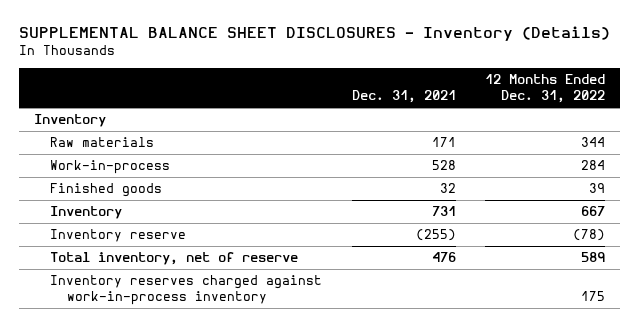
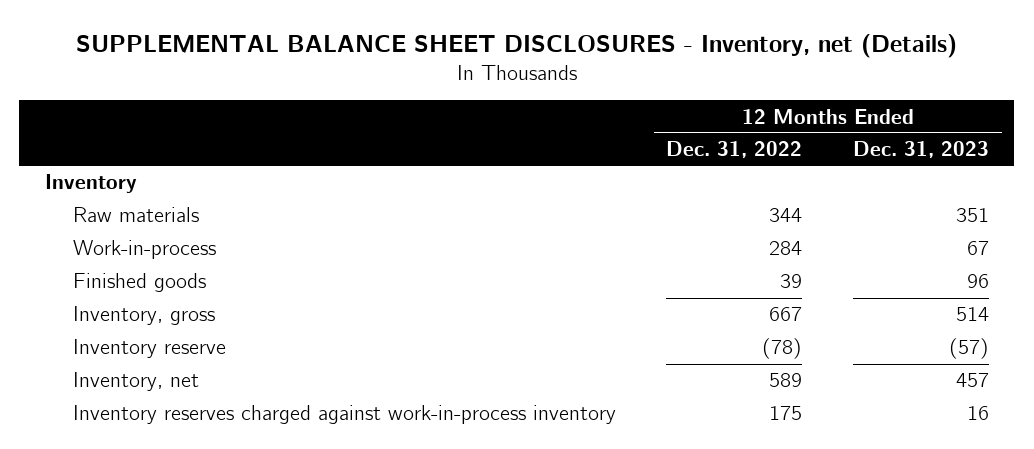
[18,26,610,42] SUPPLEMENTAL BALANCE SHEET DISCLOSURES - Inventory (Details) -> [75,33,957,58] SUPPLEMENTAL BALANCE SHEET DISCLOSURES - Inventory, net (Details)
[351,90,456,104] Dec. 31, 2021 -> none
none -> [852,141,989,159] Dec. 31, 2023
[50,206,123,220] Inventory -> [72,306,215,326] Inventory, gross
[50,252,299,266] Total inventory, net of reserve -> [72,372,199,392] Inventory, net

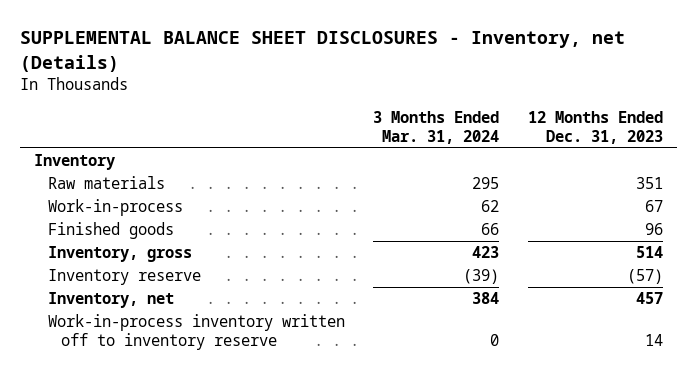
[666,141,803,159] Dec. 31, 2022 -> none
none -> [373,110,500,144] 3 Months Ended Mar. 31, 2024
[72,405,616,425] Inventory reserves charged against work-in-process inventory -> none
none -> [47,314,345,351] Work-in-process inventory written off to inventory reserve

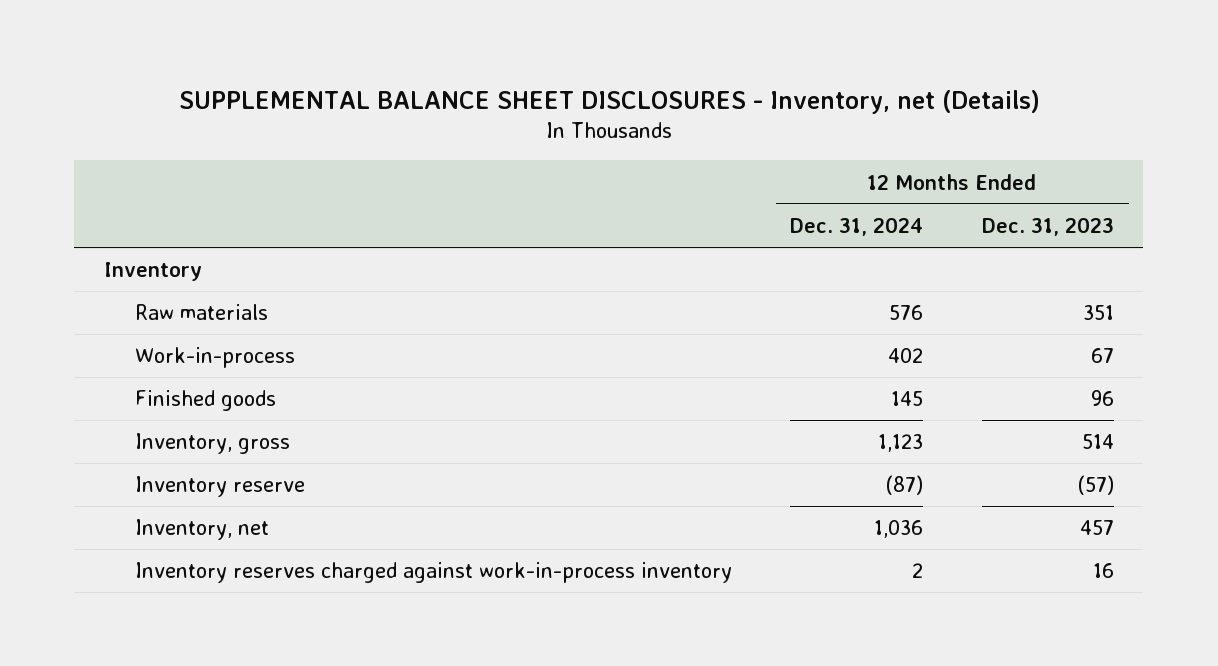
[373,110,500,144] 3 Months Ended Mar. 31, 2024 -> none
none -> [790,216,924,236] Dec. 31, 2024
[47,314,345,351] Work-in-process inventory written off to inventory reserve -> none
none -> [134,562,732,584] Inventory reserves charged against work-in-process inventory

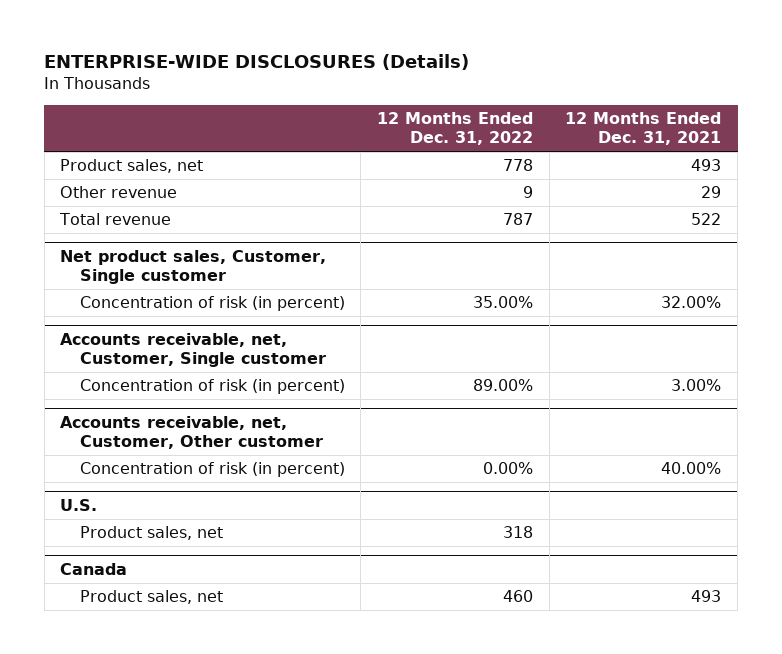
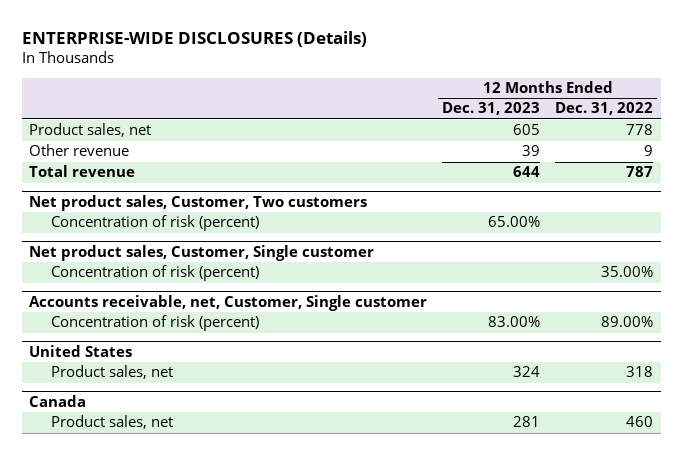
[565,111,722,146] 12 Months Ended Dec. 31, 2021 -> none
none -> [442,102,541,116] Dec. 31, 2023
none -> [29,194,368,211] Net product sales, Customer, Two customers
none -> [50,215,259,232] Concentration of risk (percent)
[79,296,345,312] Concentration of risk (in percent) -> [50,265,259,282] Concentration of risk (percent)
[60,415,323,450] Accounts receivable, net, Customer, Other customer -> none
[79,462,345,478] Concentration of risk (in percent) -> none
[79,379,345,395] Concentration of risk (in percent) -> [50,315,259,332] Concentration of risk (percent)
[60,498,98,511] U.S. -> [29,344,133,357] United States

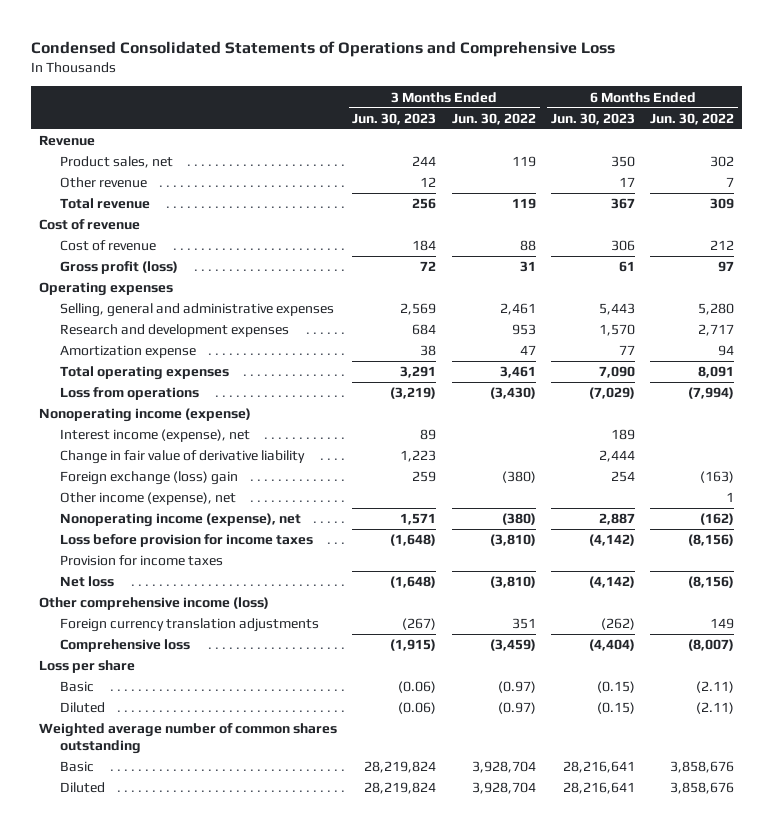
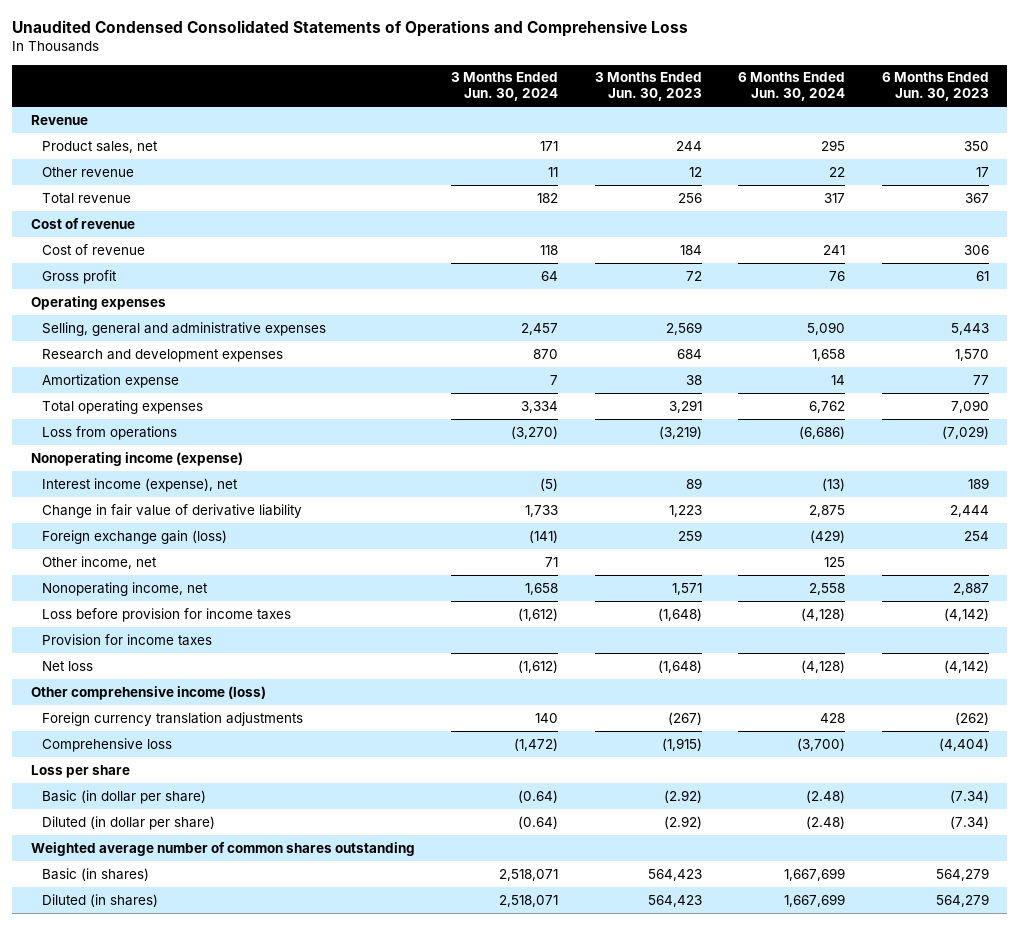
[31,41,616,58] Condensed Consolidated Statements of Operations and Comprehensive Loss -> [12,20,689,38] Unaudited Condensed Consolidated Statements of Operations and Comprehensive Loss
[451,112,536,125] Jun. 30, 2022 -> none
[650,112,735,125] Jun. 30, 2022 -> none
none -> [451,72,559,102] 3 Months Ended Jun. 30, 2024
none -> [738,72,846,102] 6 Months Ended Jun. 30, 2024
[60,261,179,275] Gross profit (loss) -> [42,269,118,284] Gross profit
[60,471,239,486] Foreign exchange (loss) gain -> [42,529,228,544] Foreign exchange gain (loss)
[60,492,237,506] Other income (expense), net -> [42,555,158,569] Other income, net
[60,513,302,528] Nonoperating income (expense), net -> [42,581,209,596] Nonoperating income, net
[60,681,95,693] Basic -> [42,789,207,804] Basic (in dollar per share)
[398,681,437,694] (0.06) -> [663,789,702,803] (2.92)
[596,681,635,694] (0.15) -> [949,789,989,803] (7.34)
[60,702,106,714] Diluted -> [42,815,216,830] Diluted (in dollar per share)
[398,702,437,715] (0.06) -> [663,815,702,829] (2.92)
[596,702,635,715] (0.15) -> [949,815,989,829] (7.34)
[60,761,95,773] Basic -> [42,867,150,881] Basic (in shares)
[364,761,437,774] 28,219,824 -> [647,868,702,881] 564,423
[562,761,635,774] 28,216,641 -> [935,867,989,881] 564,279
[60,782,106,794] Diluted -> [42,893,159,907] Diluted (in shares)
[364,782,437,795] 28,219,824 -> [647,894,702,907] 564,423
[562,782,635,795] 28,216,641 -> [935,893,989,907] 564,279

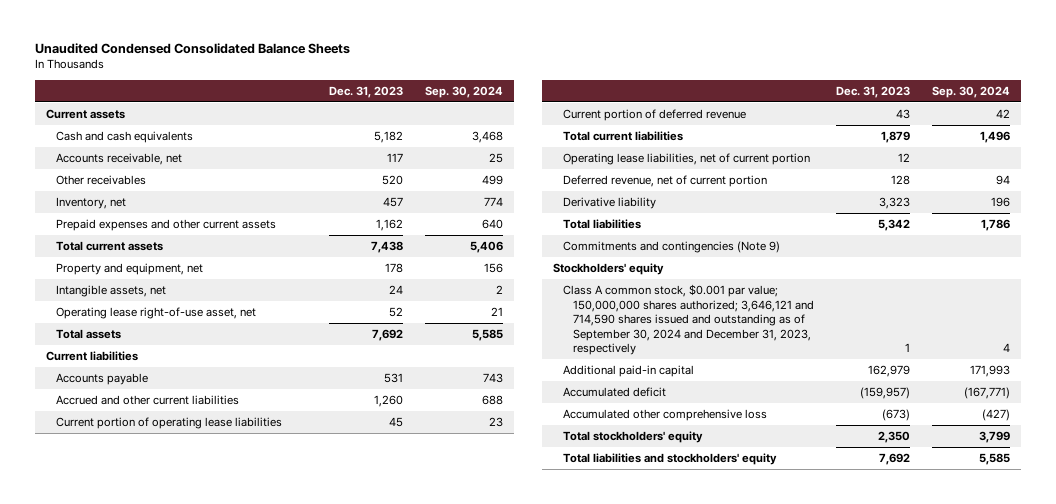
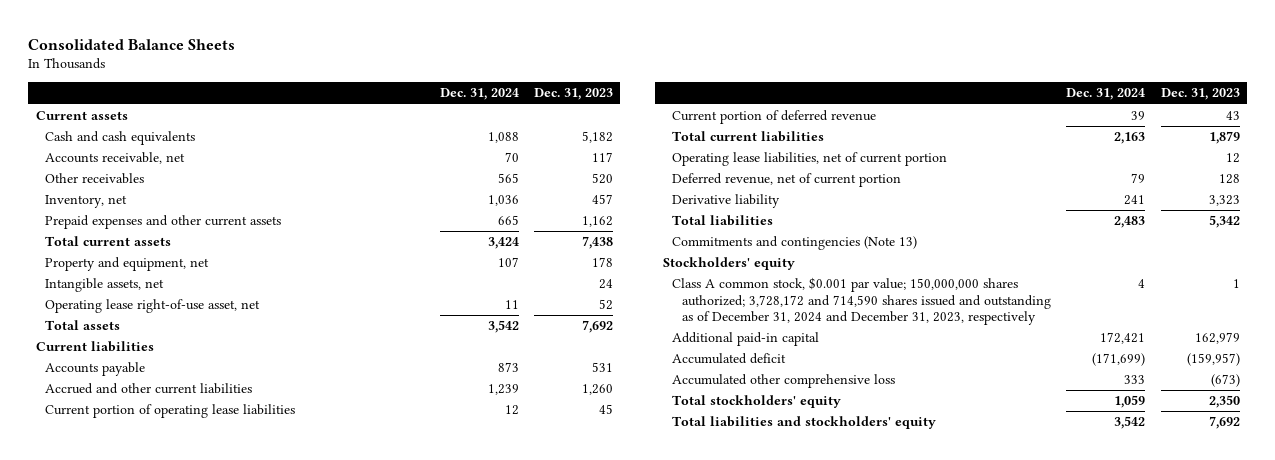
[34,42,350,54] Unaudited Condensed Consolidated Balance Sheets -> [28,38,236,50] Consolidated Balance Sheets
[424,85,503,98] Sep. 30, 2024 -> none
none -> [439,88,519,101] Dec. 31, 2024
[563,241,781,254] Commitments and contingencies (Note 9) -> [672,236,918,251] Commitments and contingencies (Note 13)
[563,284,815,356] Class A common stock, $0.001 par value; 150,000,000 shares authorized; 3,646,121 and 714,590 shares issued and outstanding as of September 30, 2024 and December 31, 2023, respectively -> [672,277,1052,325] Class A common stock, $0.001 par value; 150,000,000 shares authorized; 3,728,172 and 714,590 shares issued and outstanding as of December 31, 2024 and December 31, 2023, respectively

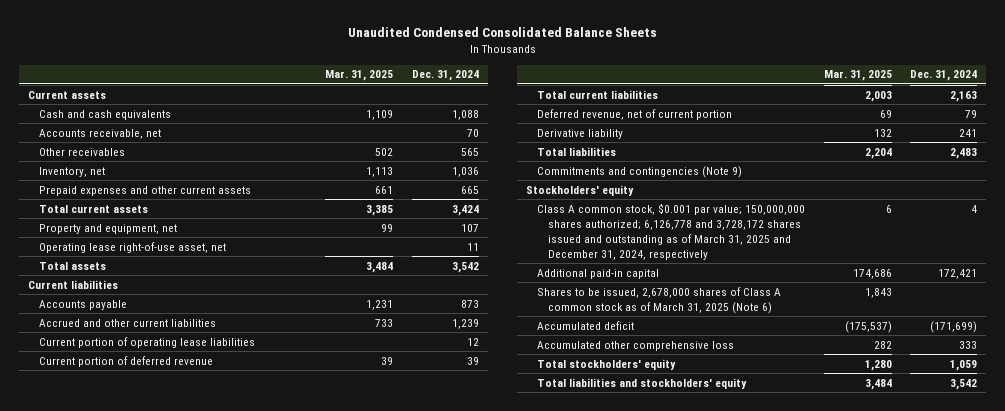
[28,38,236,50] Consolidated Balance Sheets -> [347,26,657,37] Unaudited Condensed Consolidated Balance Sheets
[533,88,613,101] Dec. 31, 2023 -> none
none -> [325,70,394,82] Mar. 31, 2025
[45,278,165,293] Intangible assets, net -> none
[672,152,948,167] Operating lease liabilities, net of current portion -> none
[672,236,918,251] Commitments and contingencies (Note 13) -> [537,165,743,178] Commitments and contingencies (Note 9)
[672,277,1052,325] Class A common stock, $0.001 par value; 150,000,000 shares authorized; 3,728,172 and 714,590 shares issued and outstanding as of December 31, 2024 and December 31, 2023, respectively -> [537,202,806,260] Class A common stock, $0.001 par value; 150,000,000 shares authorized; 6,126,778 and 3,728,172 shares issued and outstanding as of March 31, 2025 and December 31, 2024, respectively
none -> [537,286,782,314] Shares to be issued, 2,678,000 shares of Class A common stock as of March 31, 2025 (Note 6)

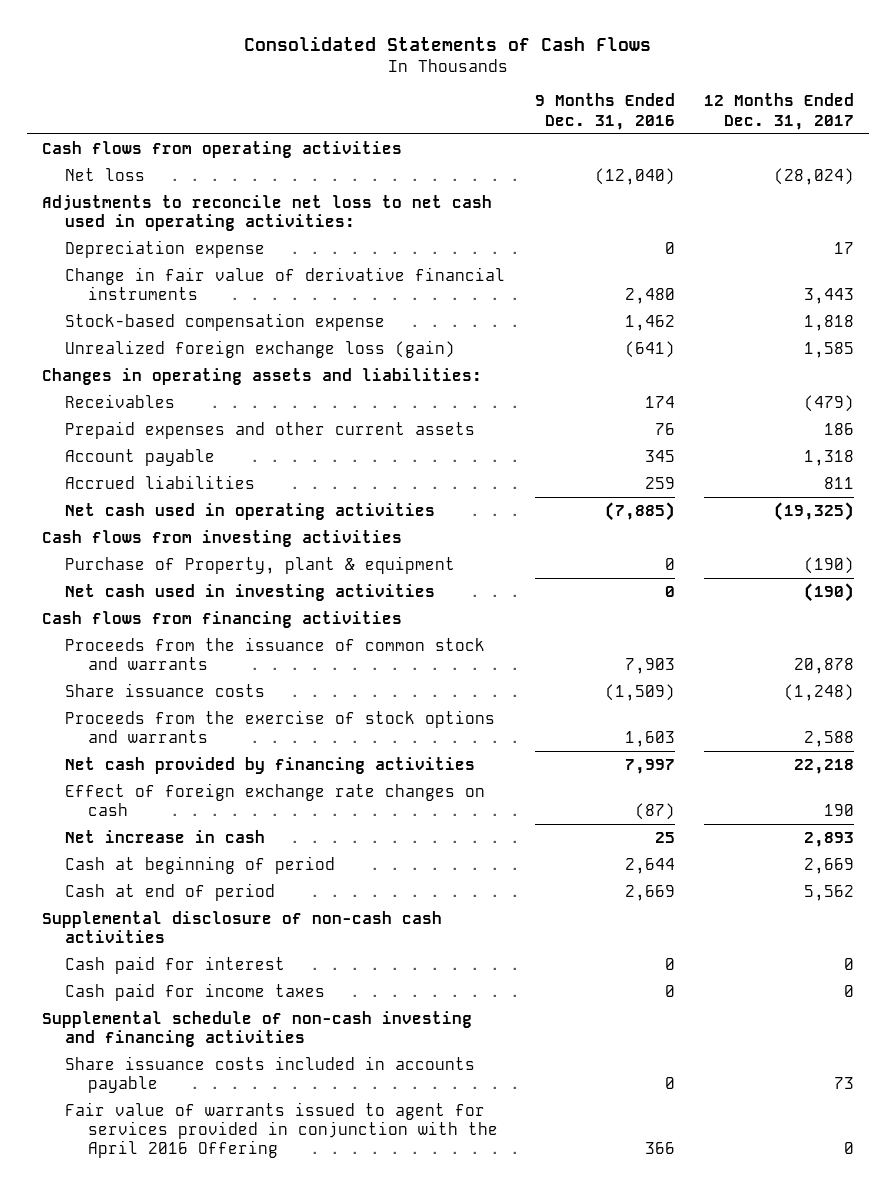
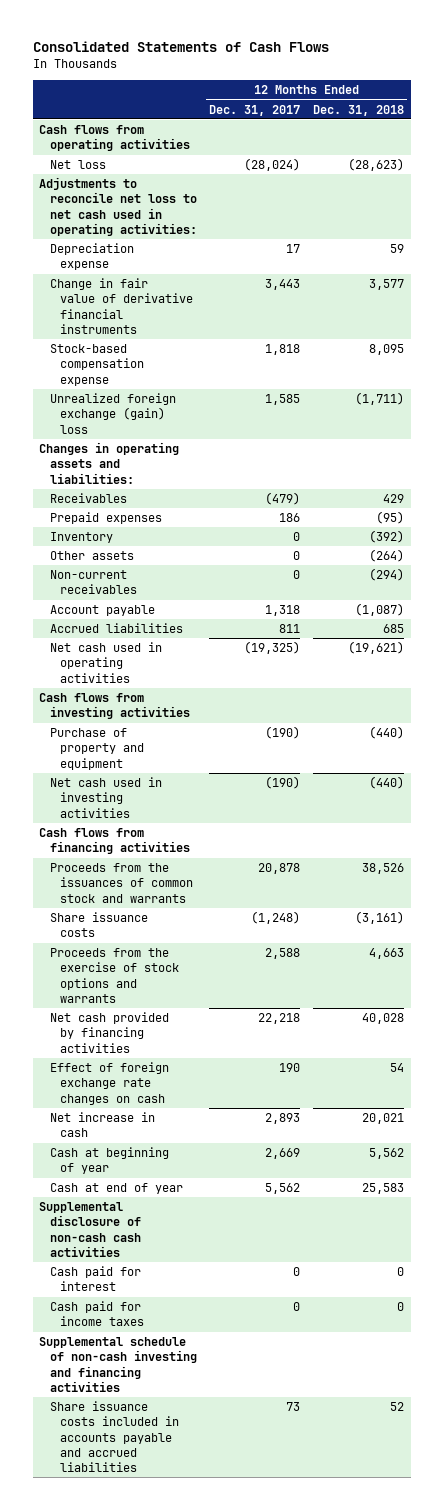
[534,93,675,130] 9 Months Ended Dec. 31, 2016 -> none
none -> [313,104,405,116] Dec. 31, 2018
[64,339,455,358] Unrealized foreign exchange loss (gain) -> [49,393,176,434] Unrealized foreign exchange (gain) loss
[64,420,475,439] Prepaid expenses and other current assets -> [49,512,162,525] Prepaid expenses
none -> [49,532,113,544] Inventory
none -> [49,551,134,561] Other assets
none -> [49,570,138,595] Non-current receivables
[64,555,455,574] Purchase of Property, plant & equipment -> [49,728,145,770] Purchase of property and equipment
[64,636,485,670] Proceeds from the issuance of common stock and warrants -> [49,863,194,903] Proceeds from the issuances of common stock and warrants
[64,855,335,874] Cash at beginning of period -> [49,1147,169,1175] Cash at beginning of year
[64,882,275,901] Cash at end of period -> [49,1183,183,1195] Cash at end of year
[64,1101,498,1159] Fair value of warrants issued to agent for services provided in conjunction with the April 2016 Offering -> none
[64,1055,475,1093] Share issuance costs included in accounts payable -> [49,1401,180,1472] Share issuance costs included in accounts payable and accrued liabilities

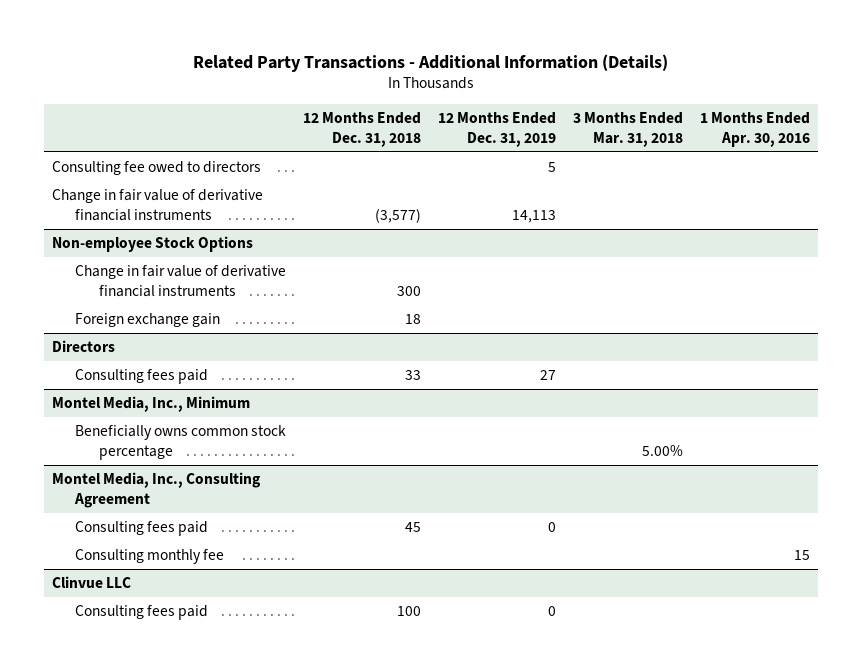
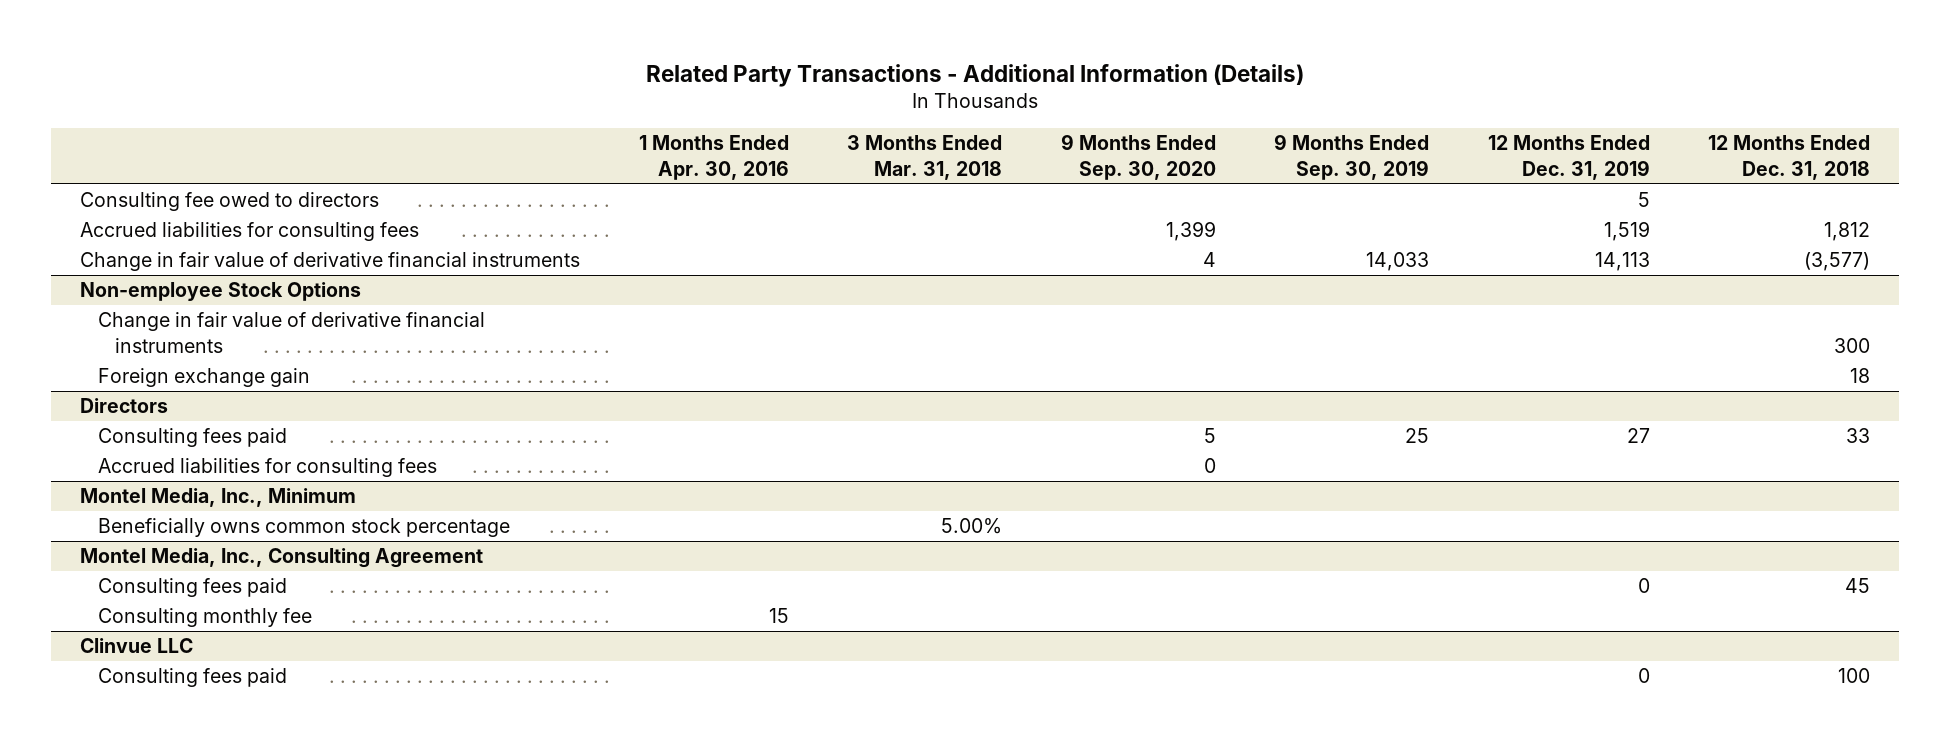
none -> [1060,134,1216,180] 9 Months Ended Sep. 30, 2020
none -> [1274,134,1430,180] 9 Months Ended Sep. 30, 2019
none -> [80,222,420,242] Accrued liabilities for consulting fees
none -> [97,458,437,478] Accrued liabilities for consulting fees

